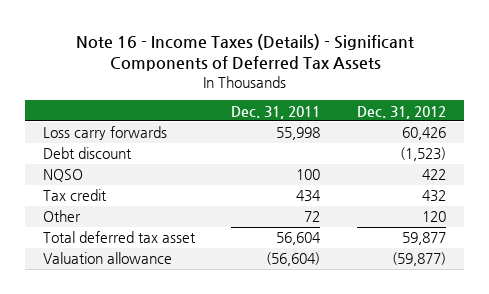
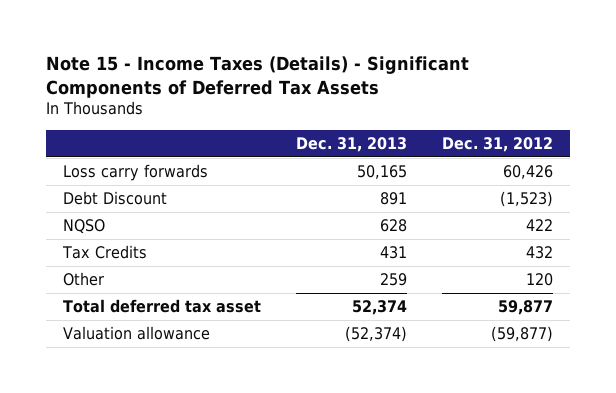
[75,33,414,71] Note 16 - Income Taxes (Details) - Significant Components of Deferred Tax Assets -> [45,55,469,98] Note 15 - Income Taxes (Details) - Significant Components of Deferred Tax Assets
[231,105,321,119] Dec. 31, 2011 -> none
none -> [295,136,407,152] Dec. 31, 2013
[43,147,133,160] Debt discount -> [63,190,168,205] Debt Discount
[43,189,108,202] Tax credit -> [62,244,148,259] Tax Credits

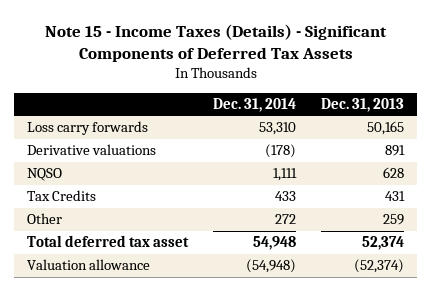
[441,136,553,152] Dec. 31, 2012 -> none
none -> [213,97,297,112] Dec. 31, 2014
[63,190,168,205] Debt Discount -> [26,144,156,156] Derivative valuations

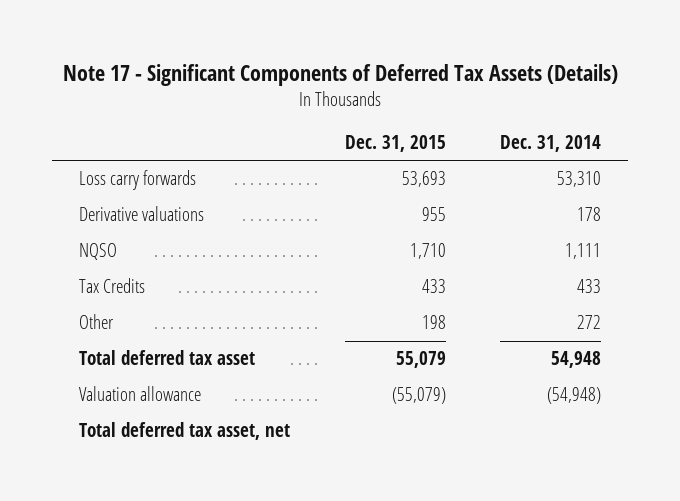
[44,23,387,62] Note 15 - Income Taxes (Details) - Significant Components of Deferred Tax Assets -> [63,64,619,87] Note 17 - Significant Components of Deferred Tax Assets (Details)
[321,97,405,112] Dec. 31, 2013 -> none
none -> [344,135,446,153] Dec. 31, 2015
[265,144,297,159] (178) -> [576,207,601,222] 178
none -> [79,422,291,441] Total deferred tax asset, net

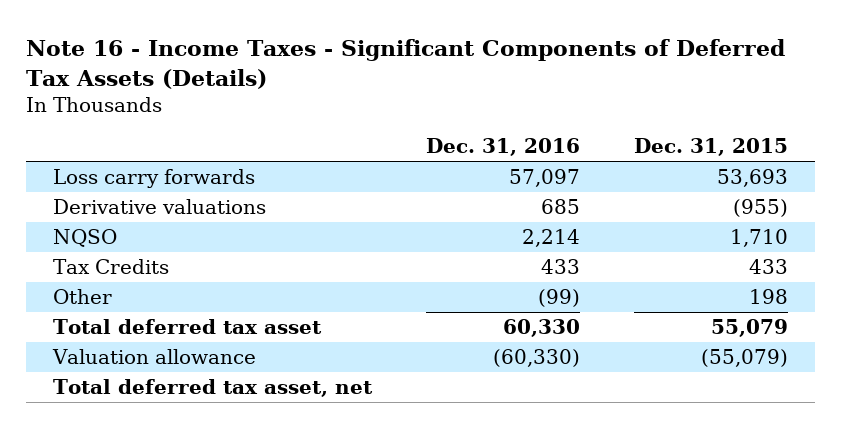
[63,64,619,87] Note 17 - Significant Components of Deferred Tax Assets (Details) -> [25,38,785,89] Note 16 - Income Taxes - Significant Components of Deferred Tax Assets (Details)
[499,135,601,153] Dec. 31, 2014 -> none
none -> [426,138,581,157] Dec. 31, 2016
[421,207,446,222] 955 -> [733,199,789,218] (955)

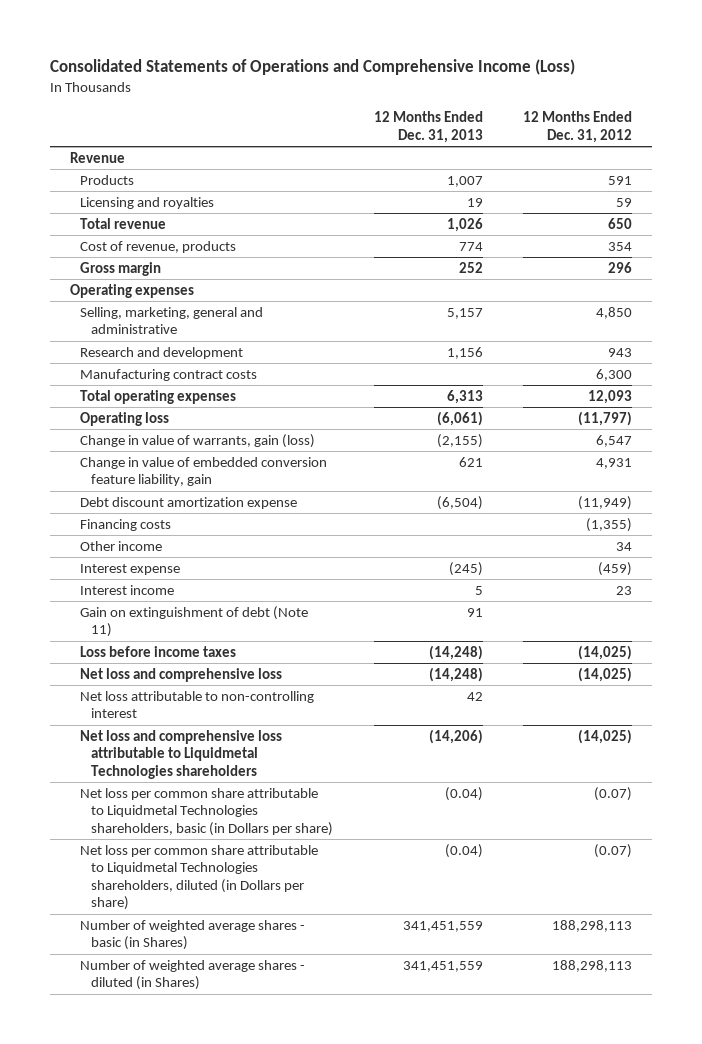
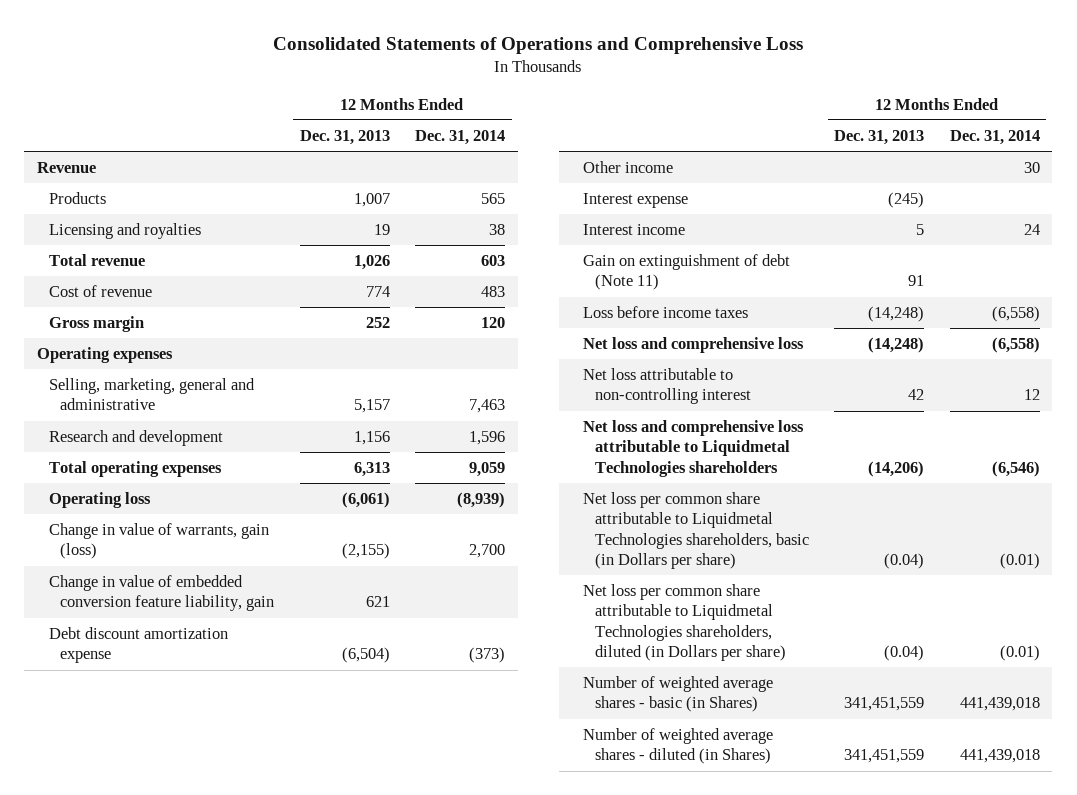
[49,59,575,76] Consolidated Statements of Operations and Comprehensive Income (Loss) -> [273,36,804,54] Consolidated Statements of Operations and Comprehensive Loss
[523,111,633,143] 12 Months Ended Dec. 31, 2012 -> none
none -> [415,129,506,145] Dec. 31, 2014
[80,240,237,253] Cost of revenue, products -> [48,284,152,297] Cost of revenue
[80,368,258,381] Manufacturing contract costs -> none
[80,518,172,531] Financing costs -> none

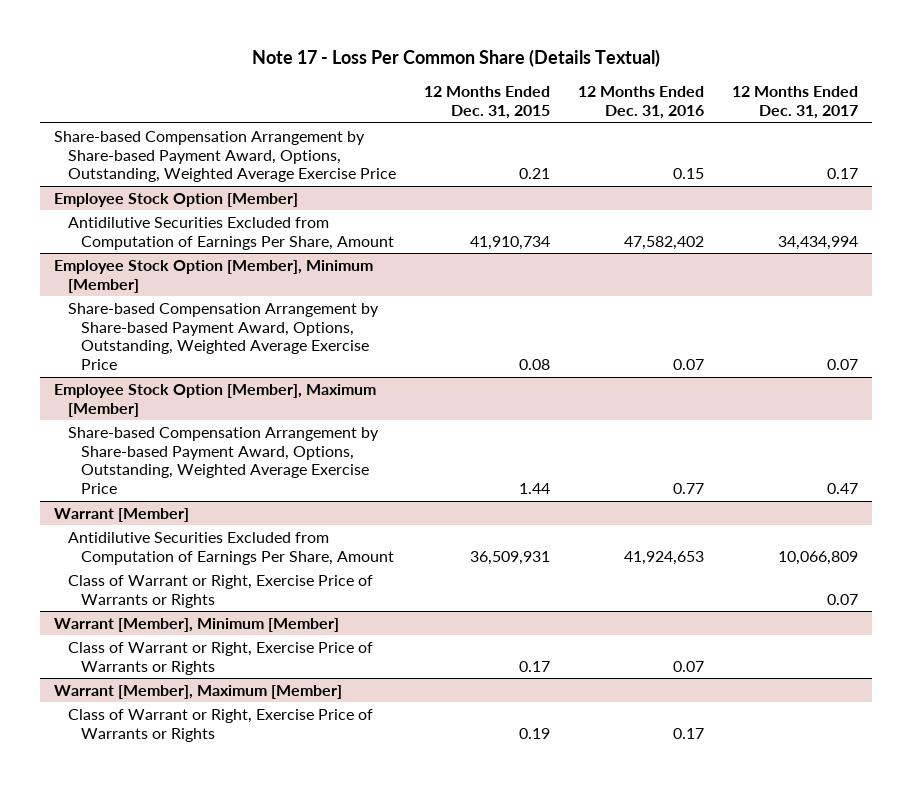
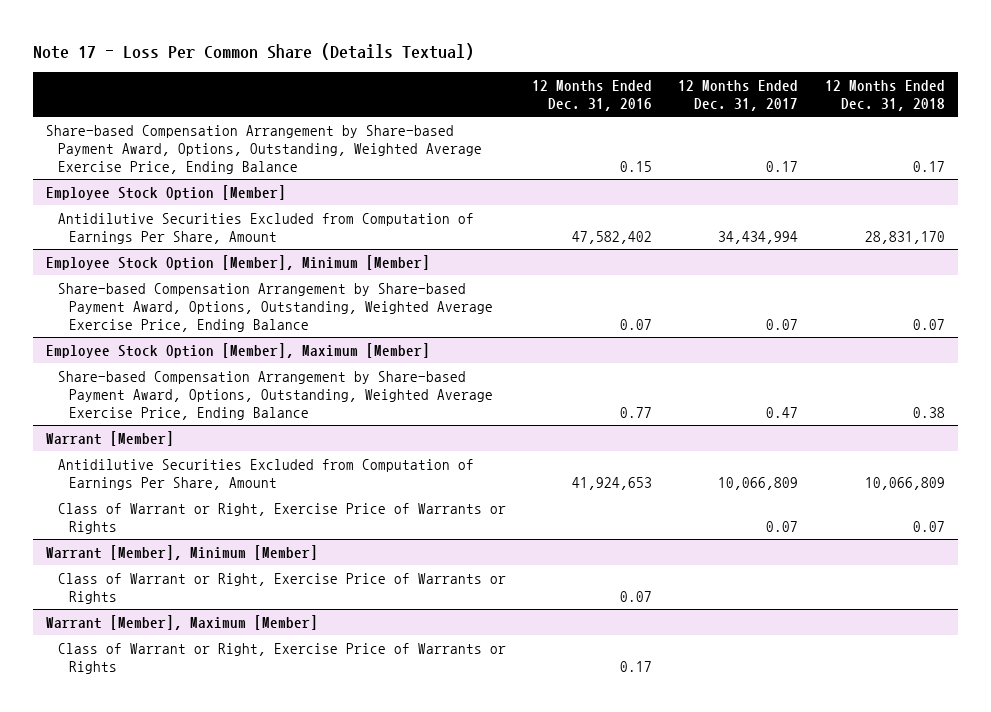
[423,86,550,119] 12 Months Ended Dec. 31, 2015 -> none
none -> [824,80,945,112] 12 Months Ended Dec. 31, 2018
[54,130,396,183] Share-based Compensation Arrangement by Share-based Payment Award, Options, Outstanding, Weighted Average Exercise Price -> [46,125,482,174] Share-based Compensation Arrangement by Share-based Payment Award, Options, Outstanding, Weighted Average Exercise Price, Ending Balance
[67,302,379,371] Share-based Compensation Arrangement by Share-based Payment Award, Options, Outstanding, Weighted Average Exercise Price -> [57,283,493,332] Share-based Compensation Arrangement by Share-based Payment Award, Options, Outstanding, Weighted Average Exercise Price, Ending Balance
[67,426,379,495] Share-based Compensation Arrangement by Share-based Payment Award, Options, Outstanding, Weighted Average Exercise Price -> [57,371,493,420] Share-based Compensation Arrangement by Share-based Payment Award, Options, Outstanding, Weighted Average Exercise Price, Ending Balance

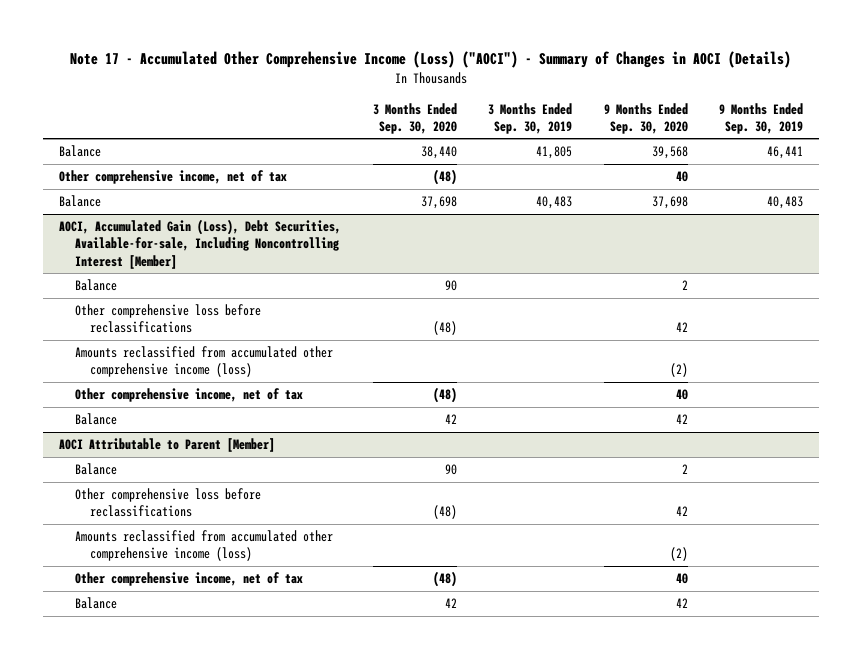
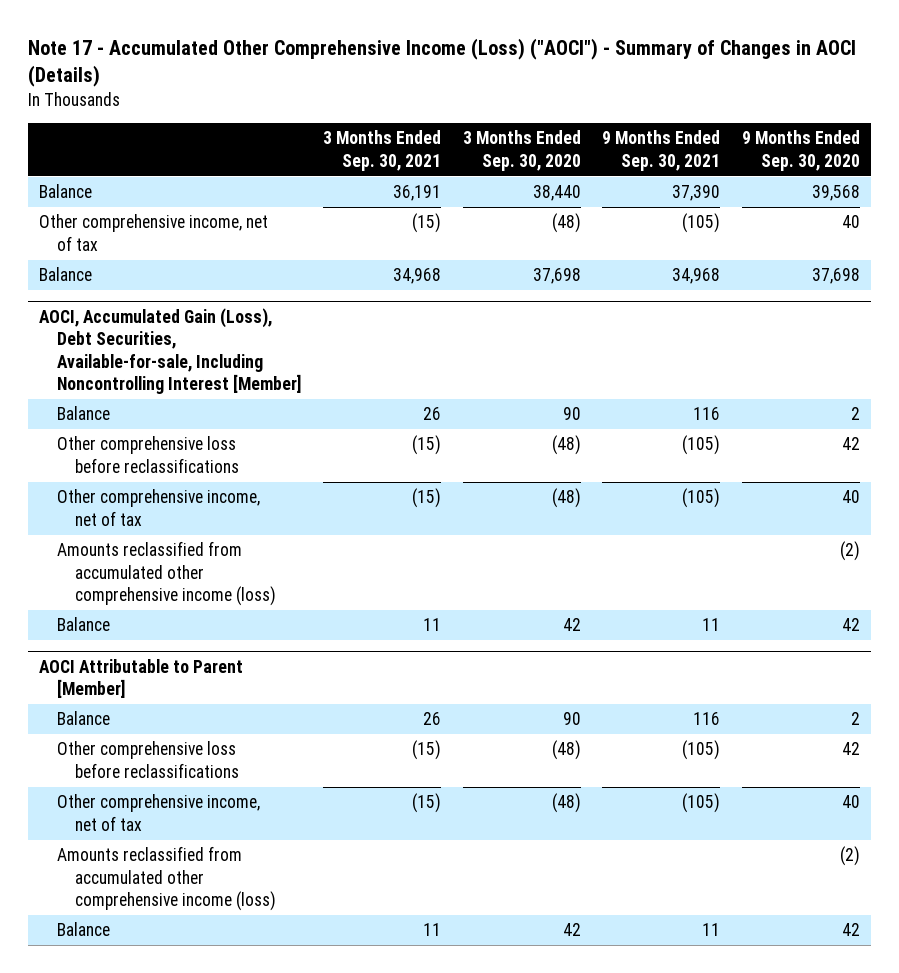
[488,102,573,134] 3 Months Ended Sep. 30, 2019 -> none
[719,102,804,134] 9 Months Ended Sep. 30, 2019 -> none
none -> [322,130,441,171] 3 Months Ended Sep. 30, 2021
none -> [602,130,721,171] 9 Months Ended Sep. 30, 2021
[74,346,333,378] Amounts reclassified from accumulated other comprehensive income (loss) -> [56,541,276,607] Amounts reclassified from accumulated other comprehensive income (loss)
[74,530,333,562] Amounts reclassified from accumulated other comprehensive income (loss) -> [56,846,276,912] Amounts reclassified from accumulated other comprehensive income (loss)

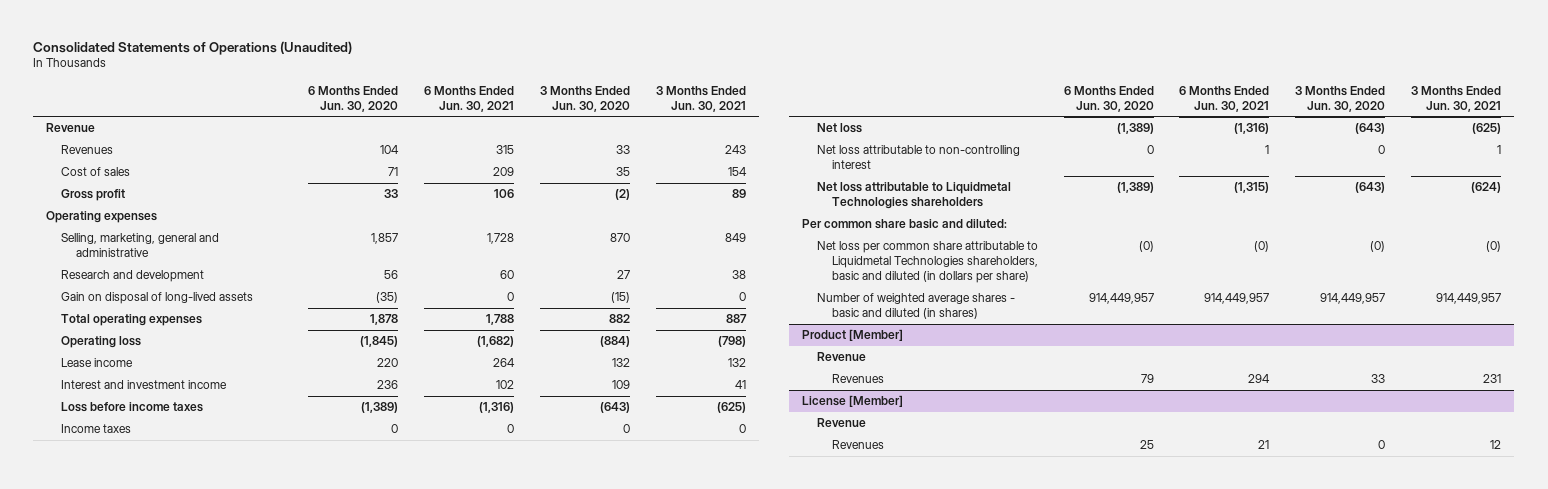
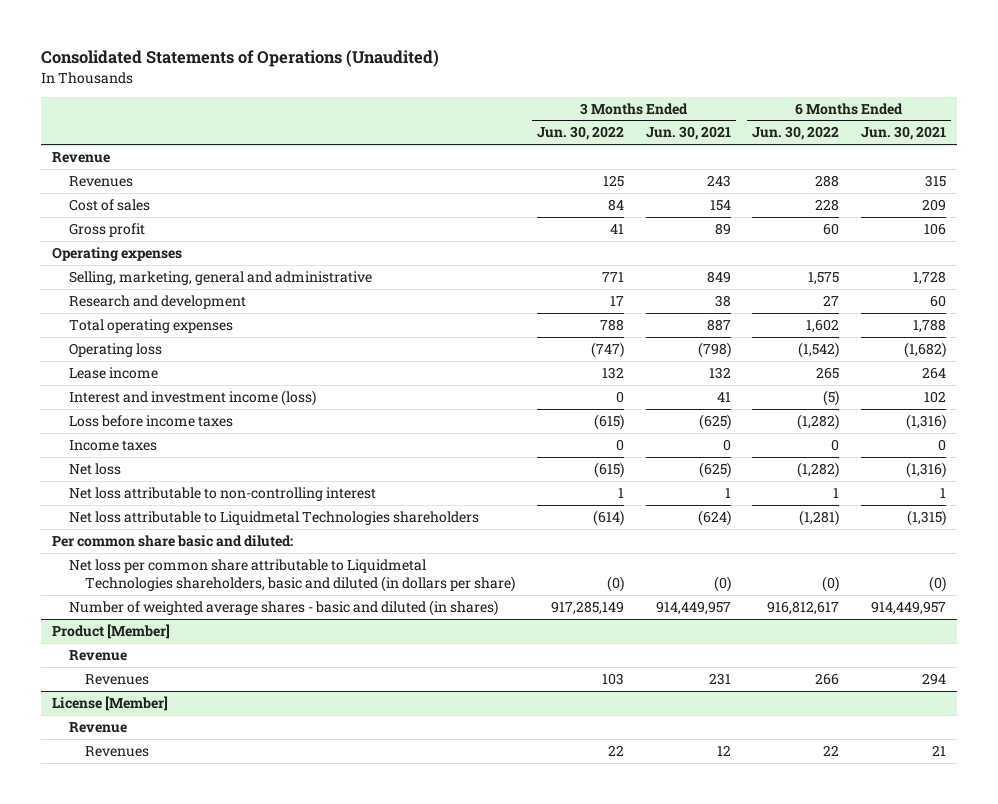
[308,85,399,112] 6 Months Ended Jun. 30, 2020 -> none
[540,85,631,112] 3 Months Ended Jun. 30, 2020 -> none
none -> [537,126,625,141] Jun. 30, 2022
none -> [752,126,840,141] Jun. 30, 2022
[61,292,254,305] Gain on disposal of long-lived assets -> none
[61,380,228,390] Interest and investment income -> [68,390,316,407] Interest and investment income (loss)

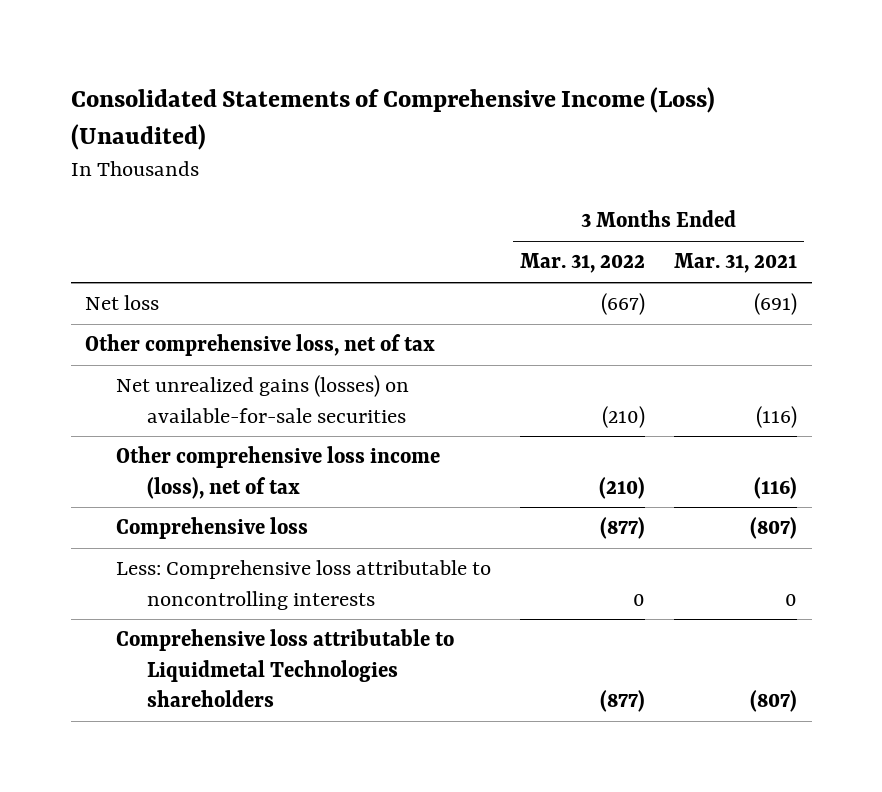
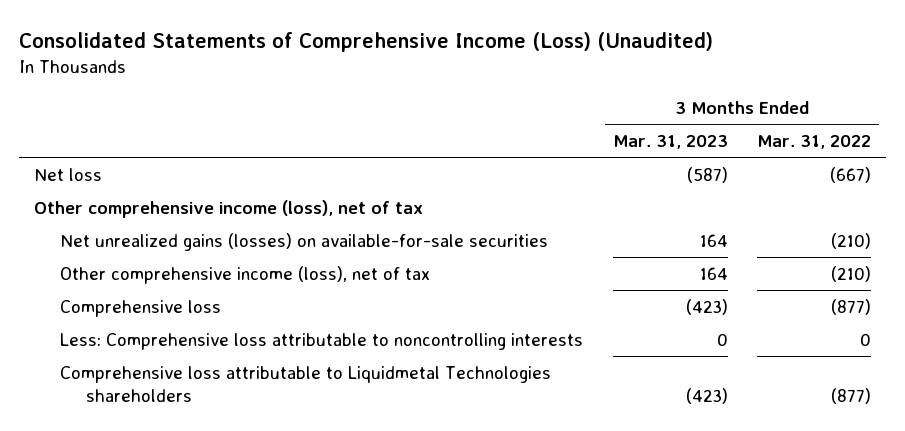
[674,253,798,274] Mar. 31, 2021 -> none
none -> [612,134,728,149] Mar. 31, 2023
[85,334,436,357] Other comprehensive loss, net of tax -> [33,199,423,218] Other comprehensive income (loss), net of tax
[116,446,441,499] Other comprehensive loss income (loss), net of tax -> [59,265,430,284] Other comprehensive income (loss), net of tax

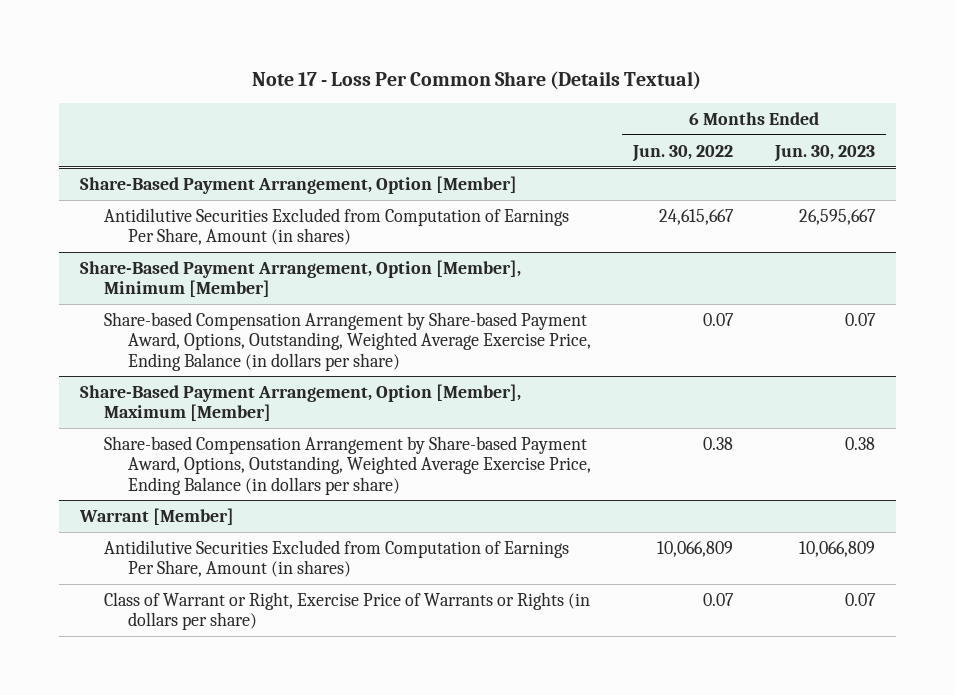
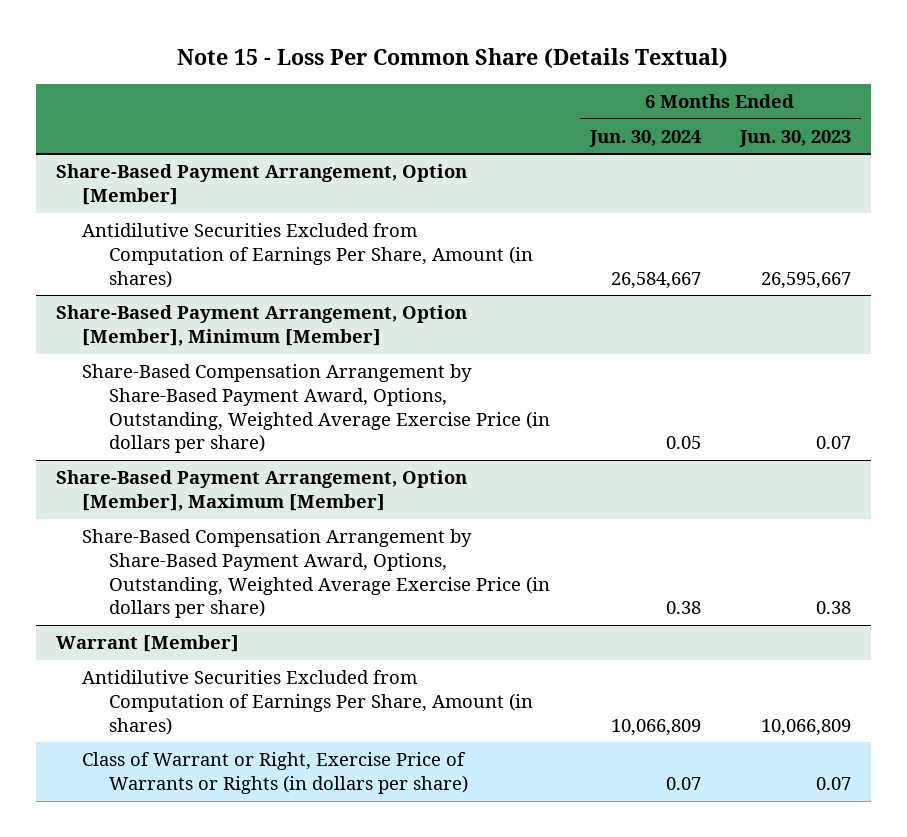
[252,70,702,90] Note 17 - Loss Per Common Share (Details Textual) -> [177,47,729,68] Note 15 - Loss Per Common Share (Details Textual)
[631,144,733,162] Jun. 30, 2022 -> none
none -> [588,129,701,147] Jun. 30, 2024
[103,311,591,371] Share-based Compensation Arrangement by Share-based Payment Award, Options, Outstanding, Weighted Average Exercise Price, Ending Balance (in dollars per share) -> [82,364,551,454] Share-Based Compensation Arrangement by Share-Based Payment Award, Options, Outstanding, Weighted Average Exercise Price (in dollars per share)
[103,435,591,495] Share-based Compensation Arrangement by Share-based Payment Award, Options, Outstanding, Weighted Average Exercise Price, Ending Balance (in dollars per share) -> [82,529,551,619] Share-Based Compensation Arrangement by Share-Based Payment Award, Options, Outstanding, Weighted Average Exercise Price (in dollars per share)

